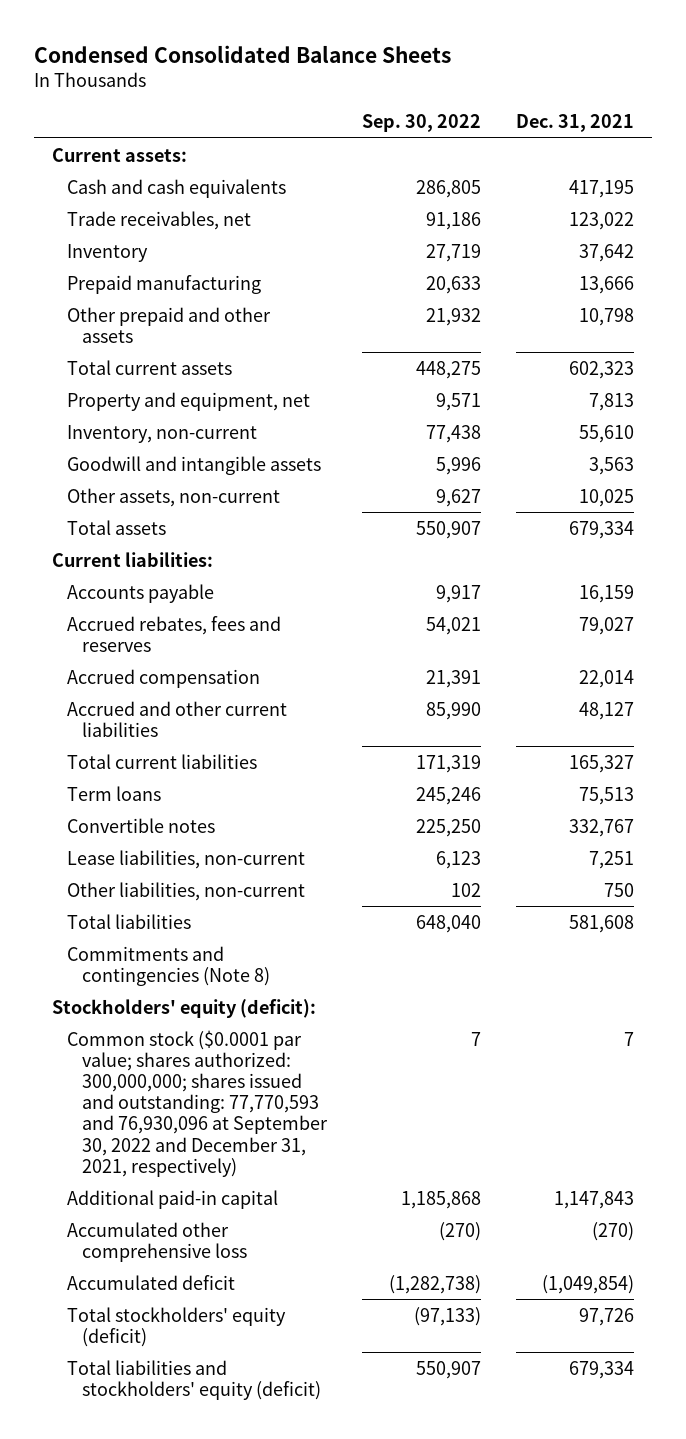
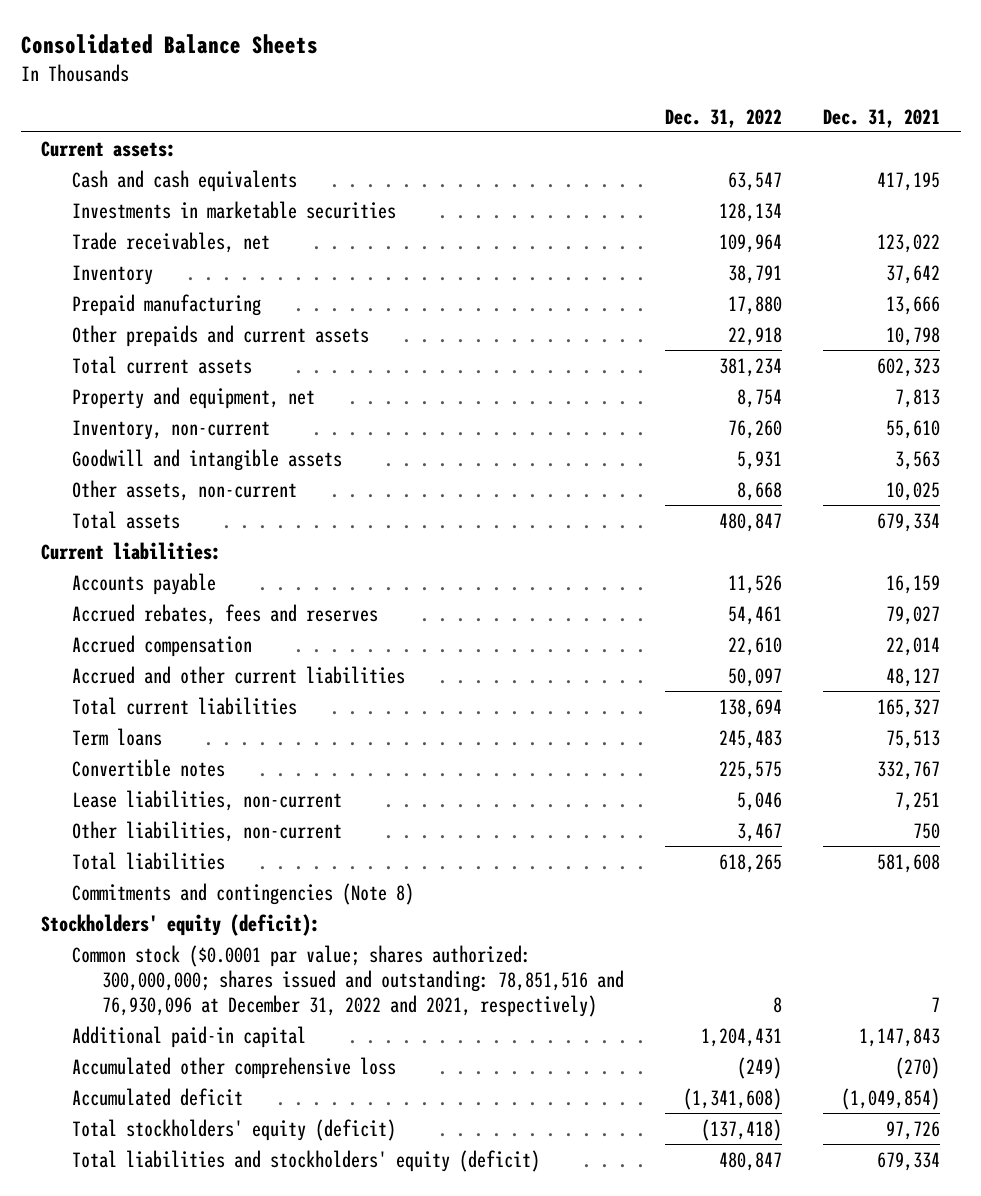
[34,44,452,63] Condensed Consolidated Balance Sheets -> [20,33,318,54] Consolidated Balance Sheets
[361,114,481,133] Sep. 30, 2022 -> none
none -> [665,108,783,128] Dec. 31, 2022
none -> [71,200,396,219] Investments in marketable securities
[66,306,271,343] Other prepaid and other assets -> [71,324,369,347] Other prepaids and current assets
[66,1029,328,1177] Common stock ($0.0001 par value; shares authorized: 300,000,000; shares issued and outstanding: 77,770,593 and 76,930,096 at September 30, 2022 and December 31, 2021, respectively) -> [71,944,625,1018] Common stock ($0.0001 par value; shares authorized: 300,000,000; shares issued and outstanding: 78,851,516 and 76,930,096 at December 31, 2022 and 2021, respectively)

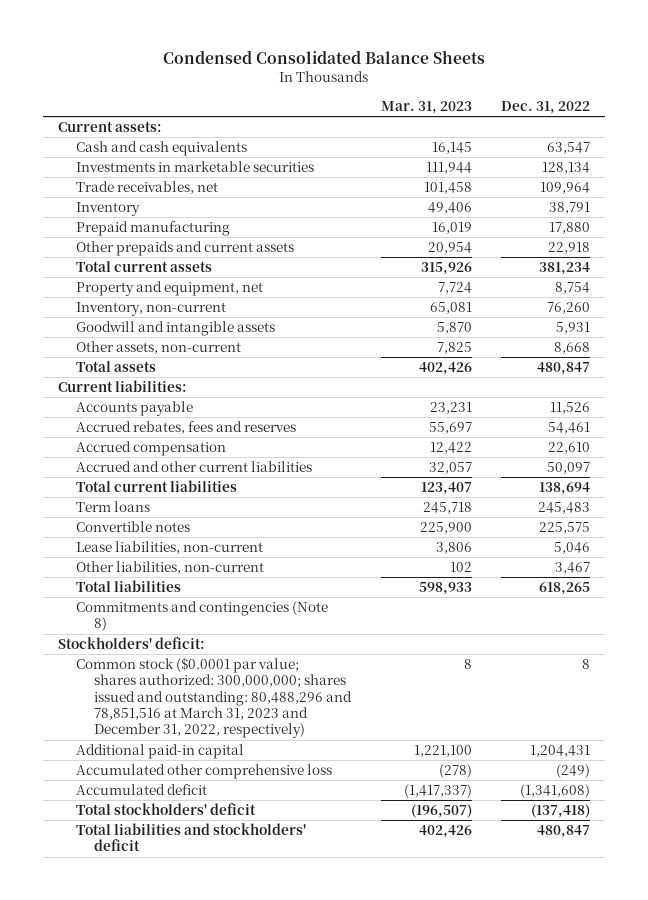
[20,33,318,54] Consolidated Balance Sheets -> [163,50,486,65] Condensed Consolidated Balance Sheets
[823,108,941,128] Dec. 31, 2021 -> none
none -> [380,100,472,114] Mar. 31, 2023
[41,913,321,936] Stockholders' equity (deficit): -> [58,637,206,650] Stockholders' deficit:
[71,944,625,1018] Common stock ($0.0001 par value; shares authorized: 300,000,000; shares issued and outstanding: 78,851,516 and 76,930,096 at December 31, 2022 and 2021, respectively) -> [76,657,352,739] Common stock ($0.0001 par value; shares authorized: 300,000,000; shares issued and outstanding: 80,488,296 and 78,851,516 at March 31, 2023 and December 31, 2022, respectively)
[71,1118,396,1141] Total stockholders' equity (deficit) -> [76,803,257,816] Total stockholders' deficit
[71,1149,540,1172] Total liabilities and stockholders' equity (deficit) -> [76,823,307,852] Total liabilities and stockholders' deficit

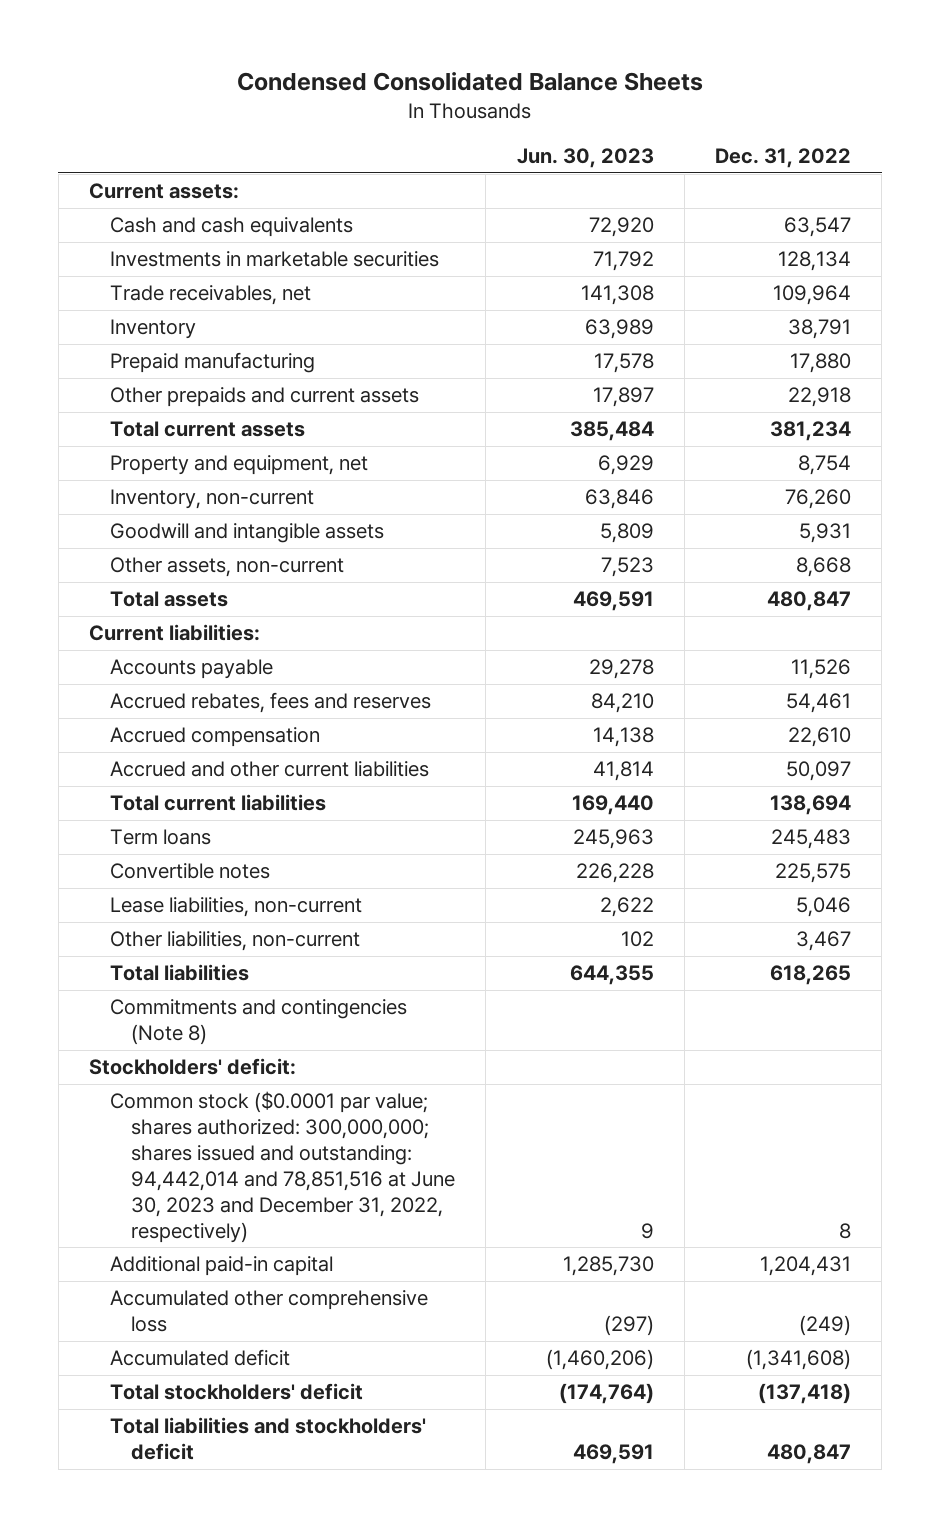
[380,100,472,114] Mar. 31, 2023 -> none
none -> [516,148,654,169] Jun. 30, 2023
[76,657,352,739] Common stock ($0.0001 par value; shares authorized: 300,000,000; shares issued and outstanding: 80,488,296 and 78,851,516 at March 31, 2023 and December 31, 2022, respectively) -> [110,1091,455,1243] Common stock ($0.0001 par value; shares authorized: 300,000,000; shares issued and outstanding: 94,442,014 and 78,851,516 at June 30, 2023 and December 31, 2022, respectively)

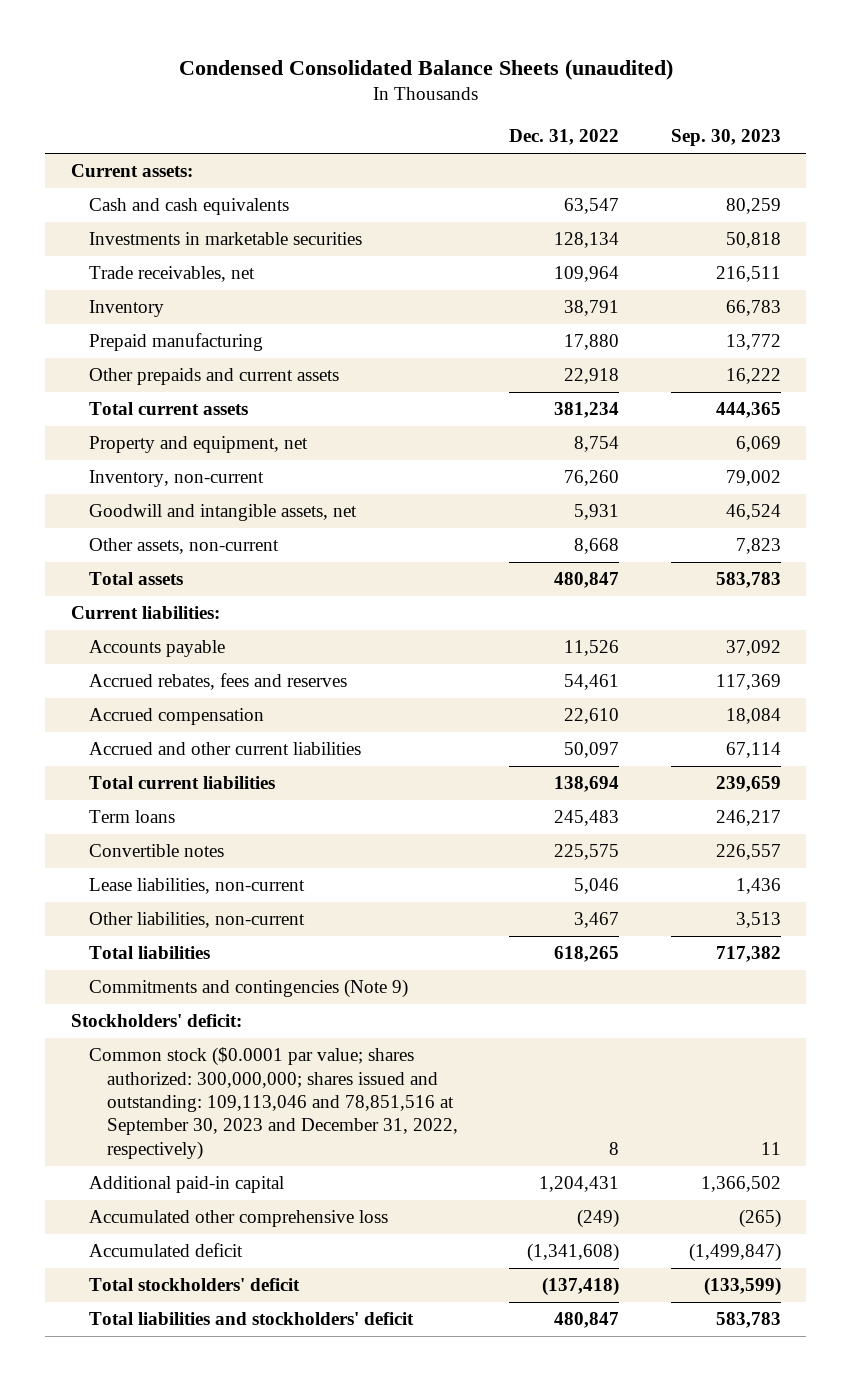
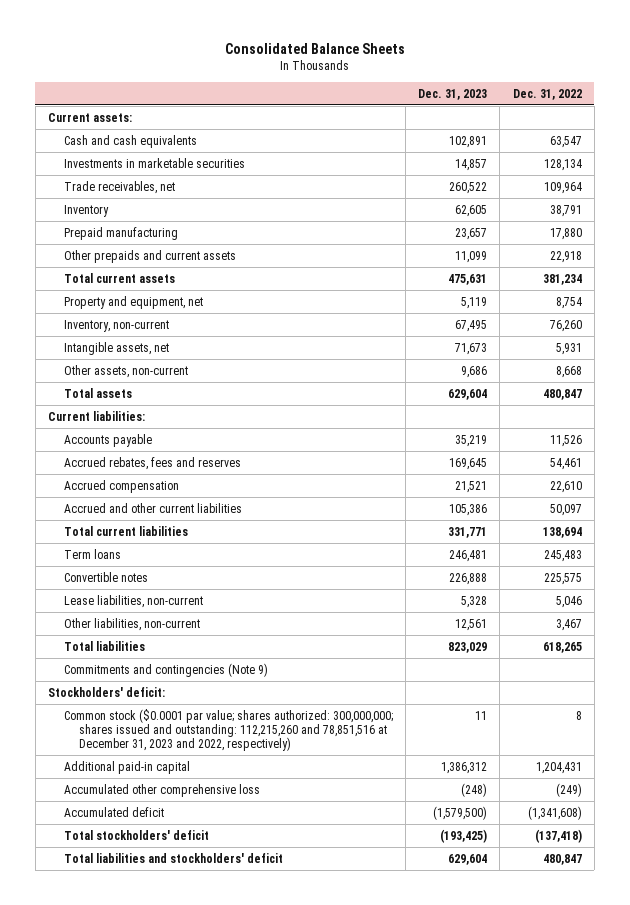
[178,58,673,80] Condensed Consolidated Balance Sheets (unaudited) -> [224,42,405,54] Consolidated Balance Sheets
[670,129,781,147] Sep. 30, 2023 -> none
none -> [418,88,488,100] Dec. 31, 2023
[88,504,357,522] Goodwill and intangible assets, net -> [63,341,169,355] Intangible assets, net
[88,1047,458,1160] Common stock ($0.0001 par value; shares authorized: 300,000,000; shares issued and outstanding: 109,113,046 and 78,851,516 at September 30, 2023 and December 31, 2022, respectively) -> [63,708,393,752] Common stock ($0.0001 par value; shares authorized: 300,000,000; shares issued and outstanding: 112,215,260 and 78,851,516 at December 31, 2023 and 2022, respectively)

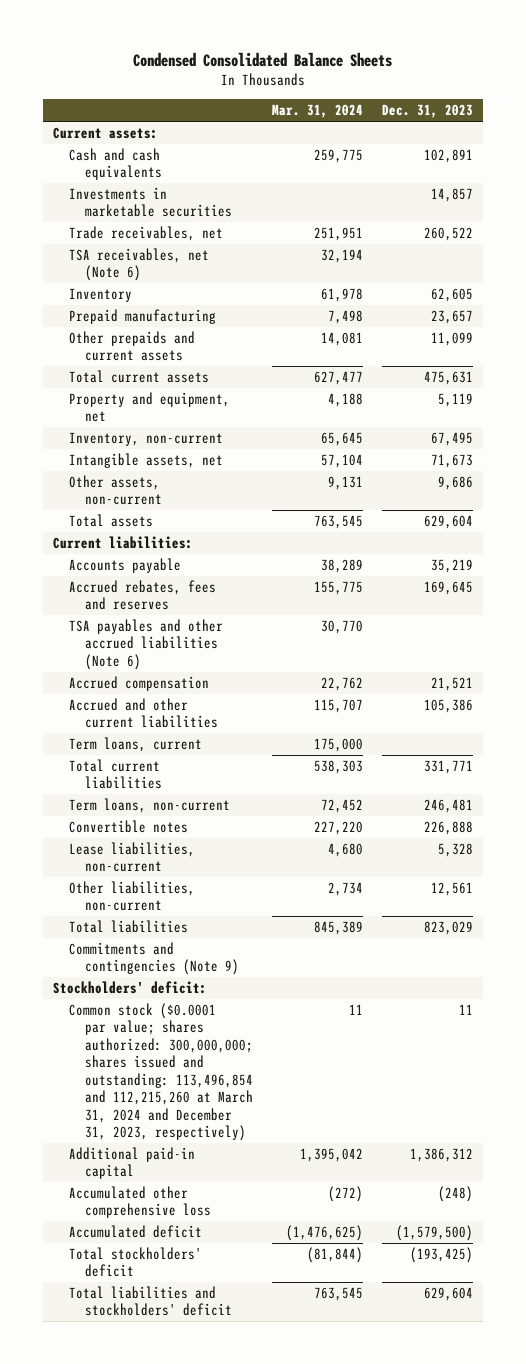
[224,42,405,54] Consolidated Balance Sheets -> [132,51,392,67] Condensed Consolidated Balance Sheets
[512,88,582,100] Dec. 31, 2022 -> none
none -> [271,104,363,119] Mar. 31, 2024
none -> [68,247,209,282] TSA receivables, net (Note 6)
none -> [68,618,223,670] TSA payables and other accrued liabilities (Note 6)
none -> [68,736,202,752] Term loans, current
[63,548,121,559] Term loans -> [68,797,230,813] Term loans, non-current
[63,708,393,752] Common stock ($0.0001 par value; shares authorized: 300,000,000; shares issued and outstanding: 112,215,260 and 78,851,516 at December 31, 2023 and 2022, respectively) -> [68,1002,253,1142] Common stock ($0.0001 par value; shares authorized: 300,000,000; shares issued and outstanding: 113,496,854 and 112,215,260 at March 31, 2024 and December 31, 2023, respectively)

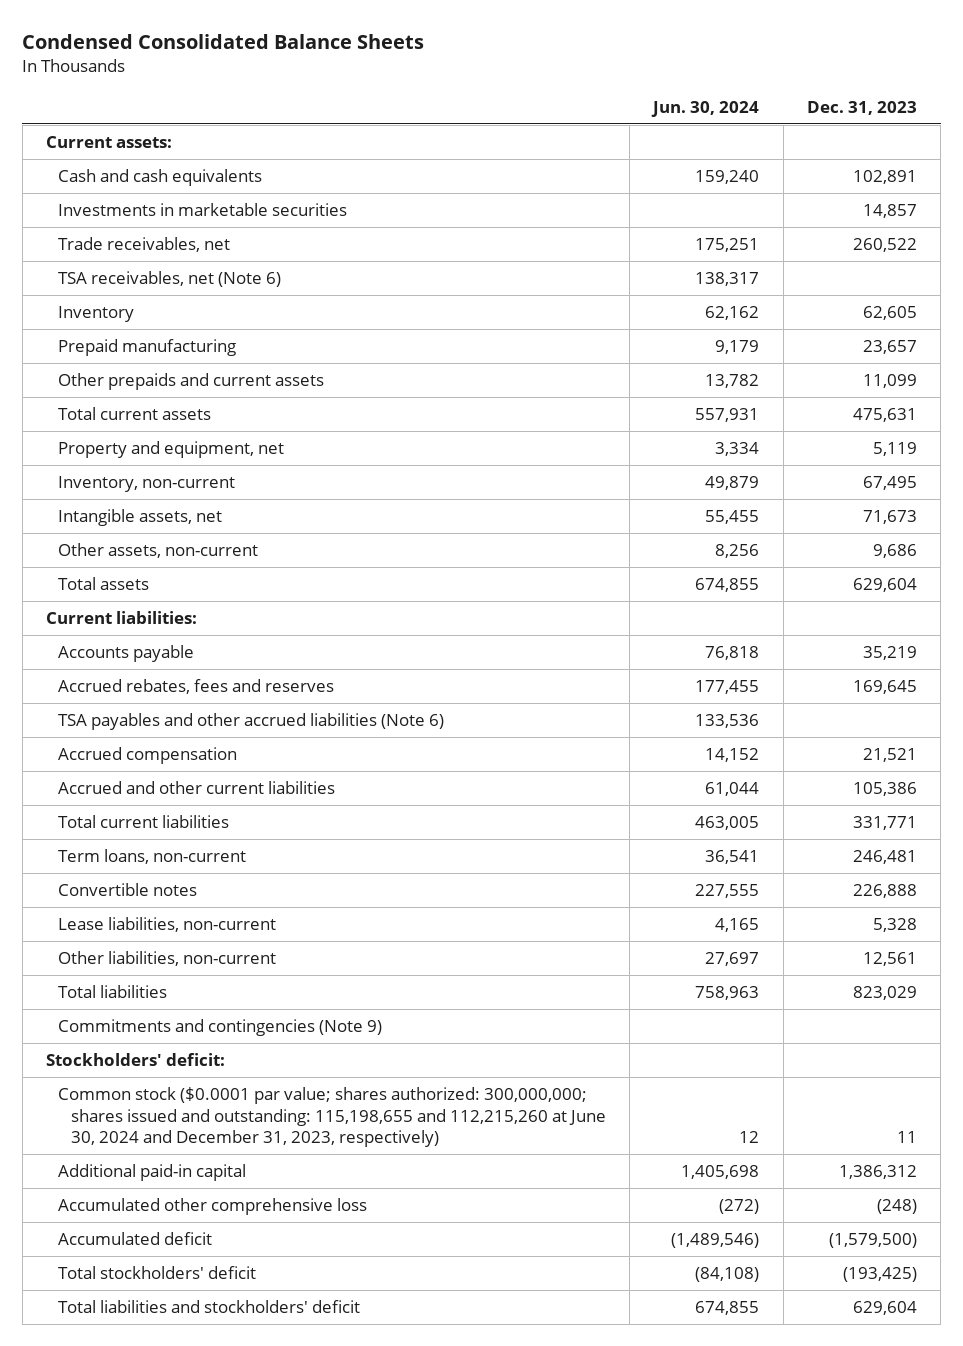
[271,104,363,119] Mar. 31, 2024 -> none
none -> [651,100,760,117] Jun. 30, 2024
[68,736,202,752] Term loans, current -> none
[68,1002,253,1142] Common stock ($0.0001 par value; shares authorized: 300,000,000; shares issued and outstanding: 113,496,854 and 112,215,260 at March 31, 2024 and December 31, 2023, respectively) -> [58,1087,606,1148] Common stock ($0.0001 par value; shares authorized: 300,000,000; shares issued and outstanding: 115,198,655 and 112,215,260 at June 30, 2024 and December 31, 2023, respectively)

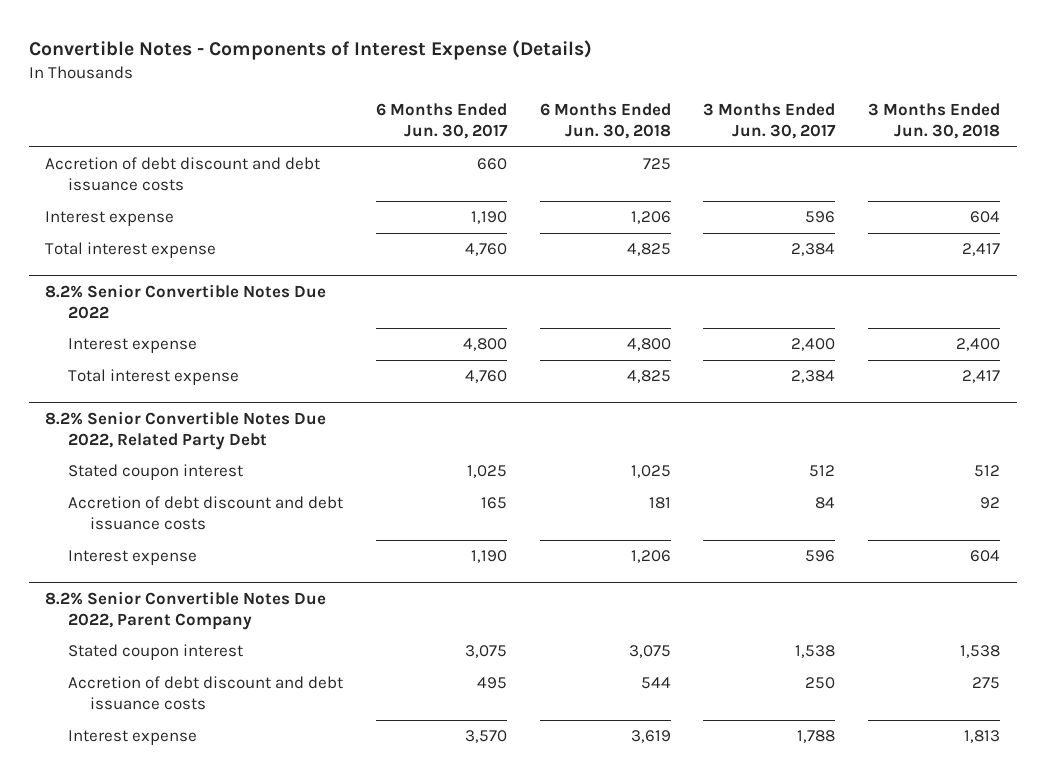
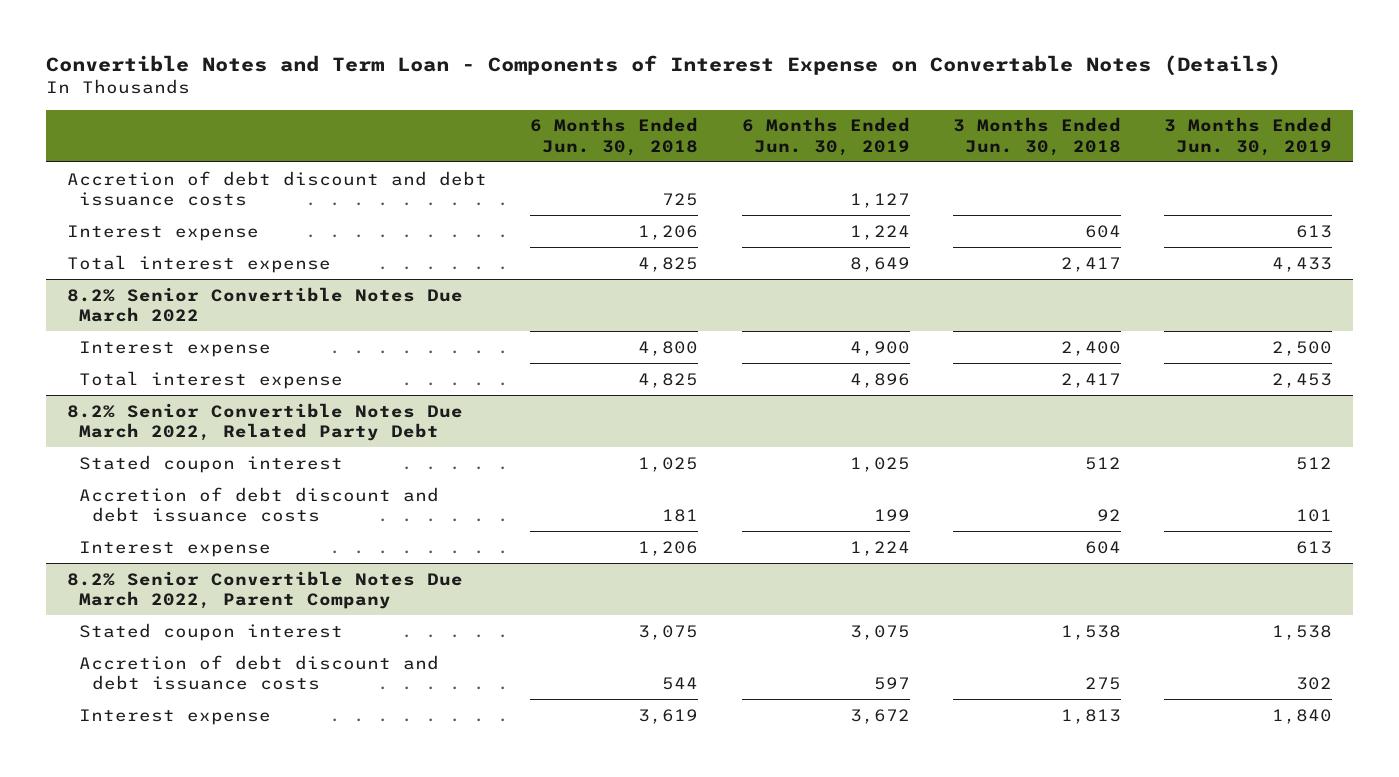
[28,39,592,60] Convertible Notes - Components of Interest Expense (Details) -> [45,55,1281,77] Convertible Notes and Term Loan - Components of Interest Expense on Convertable Notes (Details)
[375,103,508,140] 6 Months Ended Jun. 30, 2017 -> none
[703,103,837,140] 3 Months Ended Jun. 30, 2017 -> none
none -> [741,117,910,156] 6 Months Ended Jun. 30, 2019
none -> [1163,117,1332,156] 3 Months Ended Jun. 30, 2019
[45,283,327,319] 8.2% Senior Convertible Notes Due 2022 -> [67,286,464,322] 8.2% Senior Convertible Notes Due March 2022
[45,410,327,450] 8.2% Senior Convertible Notes Due 2022, Related Party Debt -> [67,402,464,441] 8.2% Senior Convertible Notes Due March 2022, Related Party Debt
[45,590,327,630] 8.2% Senior Convertible Notes Due 2022, Parent Company -> [67,570,464,609] 8.2% Senior Convertible Notes Due March 2022, Parent Company

